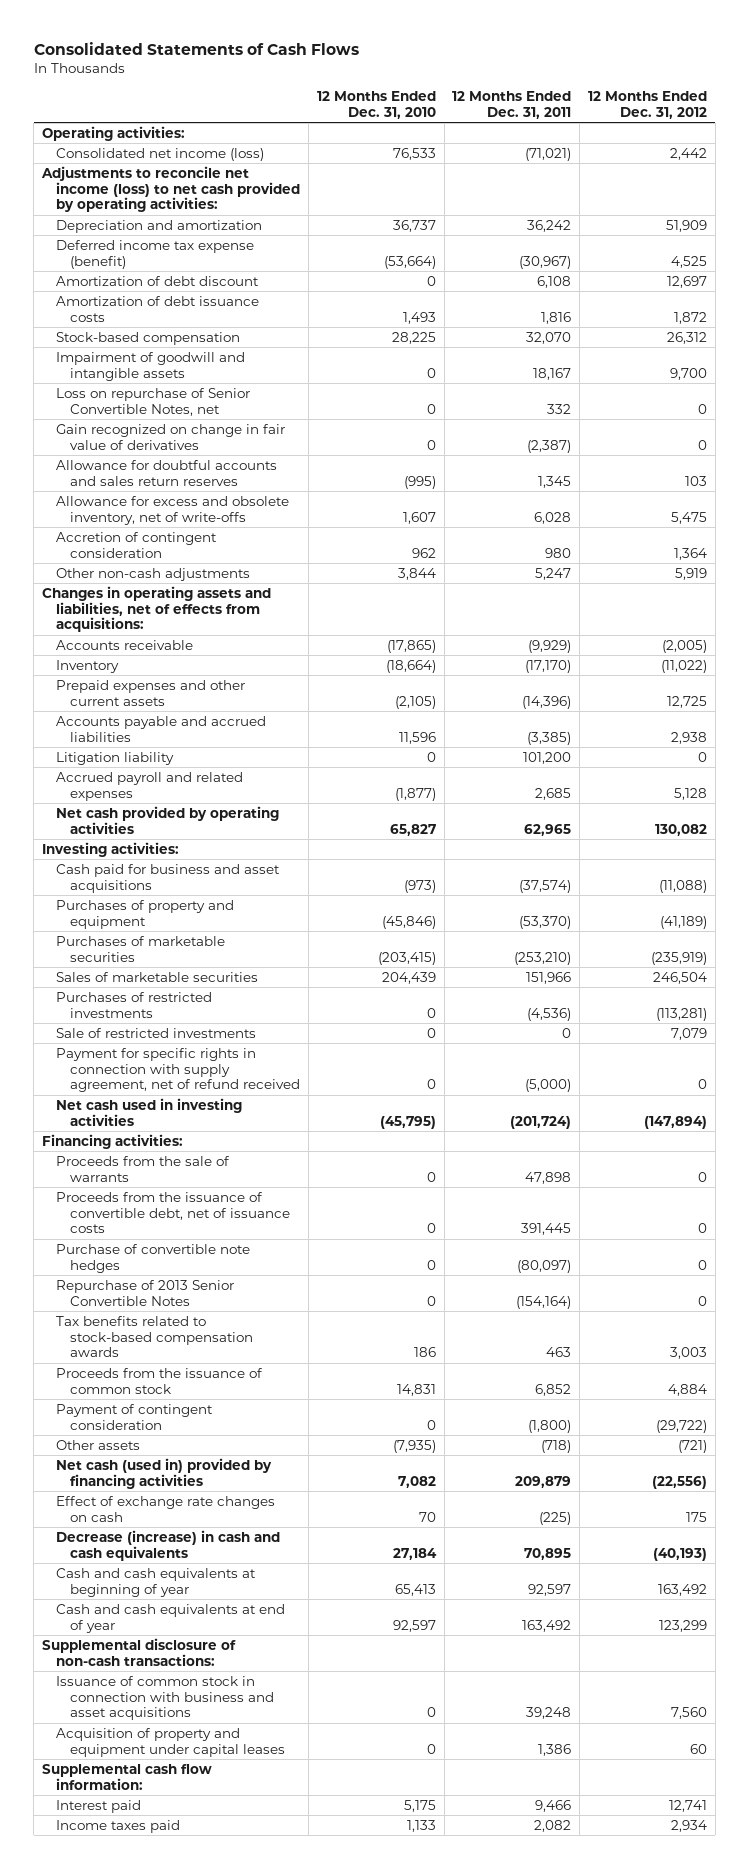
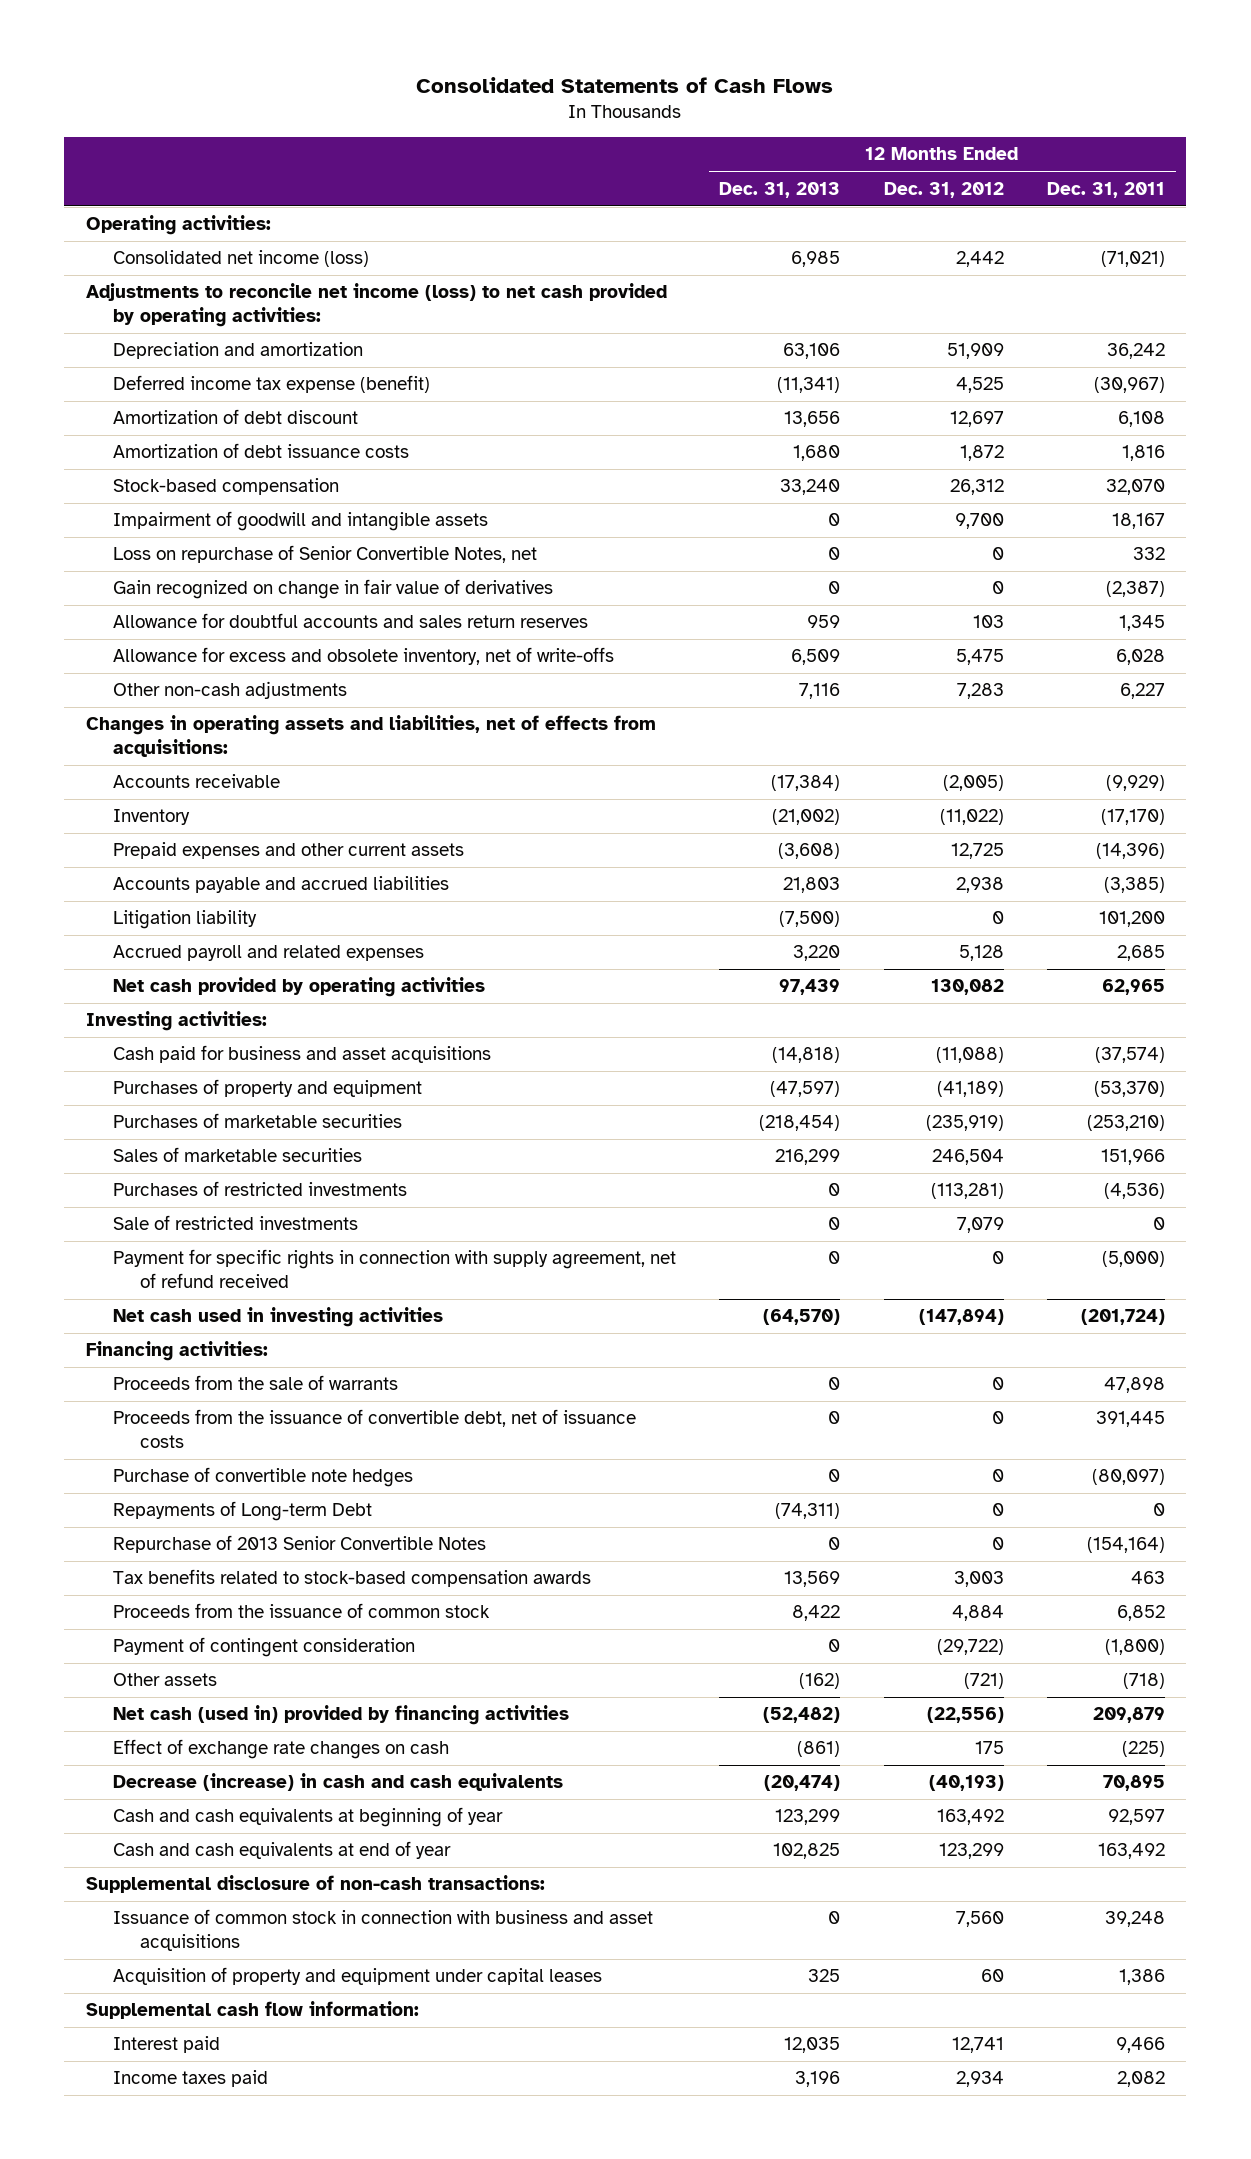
[316,91,436,119] 12 Months Ended Dec. 31, 2010 -> none
none -> [719,181,841,198] Dec. 31, 2013
[56,531,218,558] Accretion of contingent consideration -> none
[535,567,572,580] 5,247 -> [1119,683,1165,700] 6,227
[675,567,708,580] 5,919 -> [956,683,1004,700] 7,283
none -> [113,1501,373,1522] Repayments of Long-term Debt

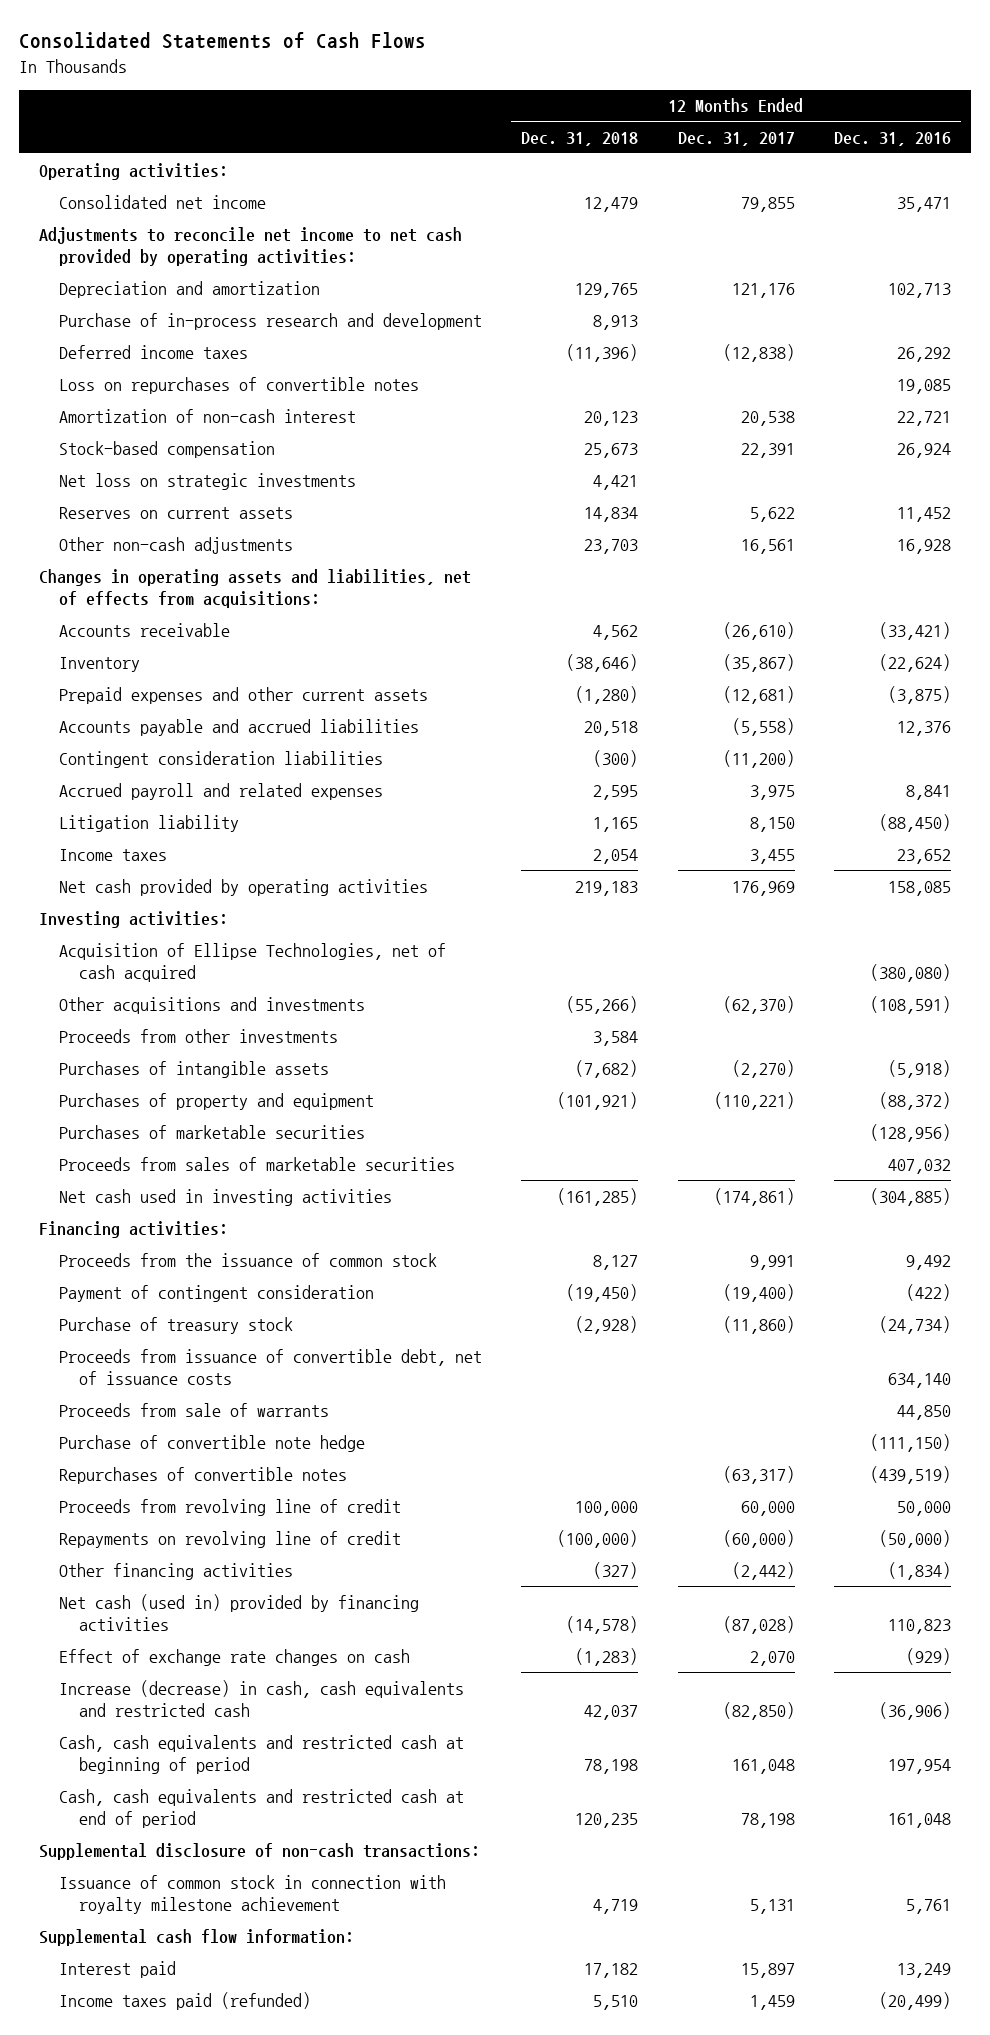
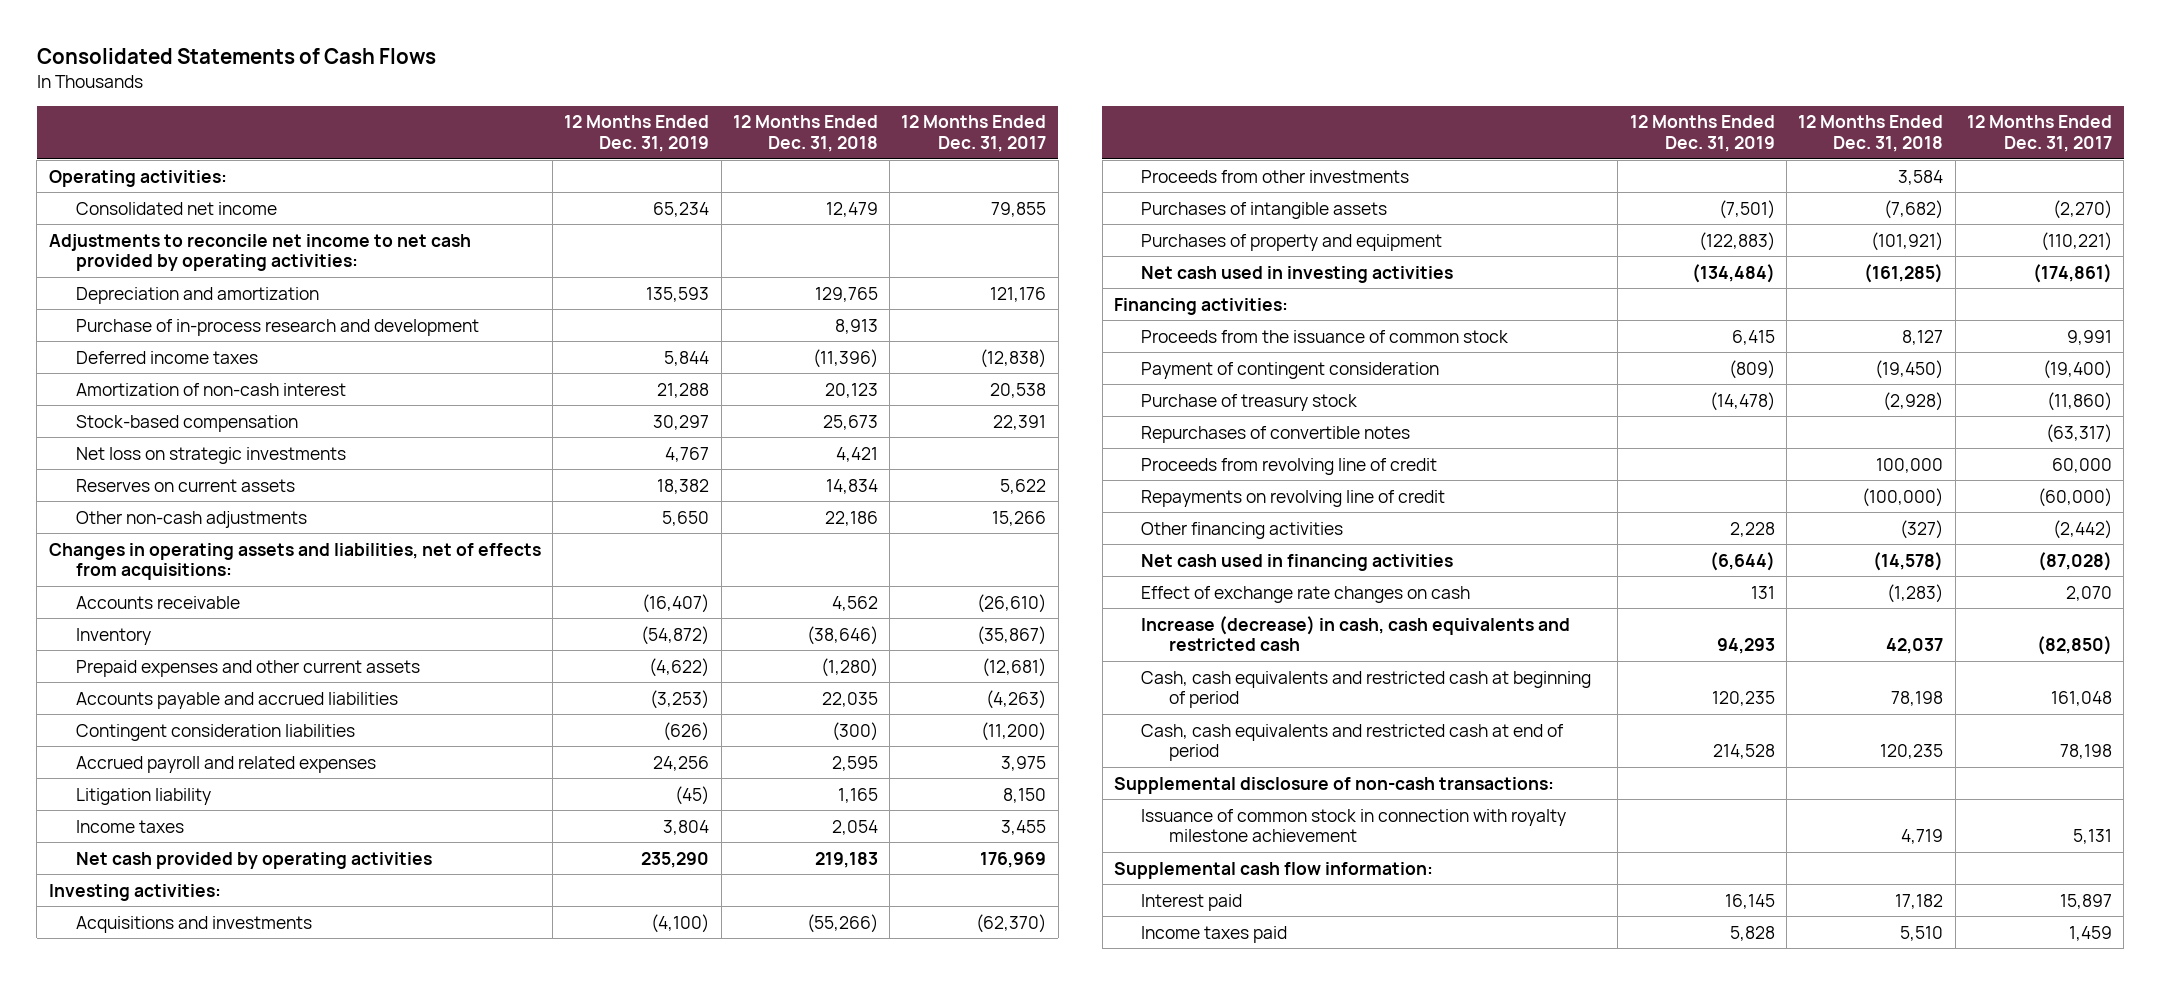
[834,131,952,146] Dec. 31, 2016 -> none
none -> [564,115,710,153] 12 Months Ended Dec. 31, 2019
[58,376,419,394] Loss on repurchases of convertible notes -> none
[584,538,639,554] 23,703 -> [824,510,878,526] 22,186
[740,538,795,554] 16,561 -> [992,510,1047,526] 15,266
[584,720,639,736] 20,518 -> [821,691,878,707] 22,035
[731,717,795,736] (5,558) -> [986,689,1047,709] (4,263)
[58,942,446,982] Acquisition of Ellipse Technologies, net of cash acquired -> none
[58,996,365,1014] Other acquisitions and investments -> [76,915,313,933] Acquisitions and investments
[58,1124,365,1139] Purchases of marketable securities -> none
[58,1156,455,1171] Proceeds from sales of marketable securities -> none
[58,1348,482,1385] Proceeds from issuance of convertible debt, net of issuance costs -> none
[58,1402,329,1417] Proceeds from sale of warrants -> none
[58,1434,365,1452] Purchase of convertible note hedge -> none
[58,1593,419,1631] Net cash (used in) provided by financing activities -> [1141,553,1454,571] Net cash used in financing activities
[58,1991,311,2010] Income taxes paid (refunded) -> [1141,925,1288,943] Income taxes paid

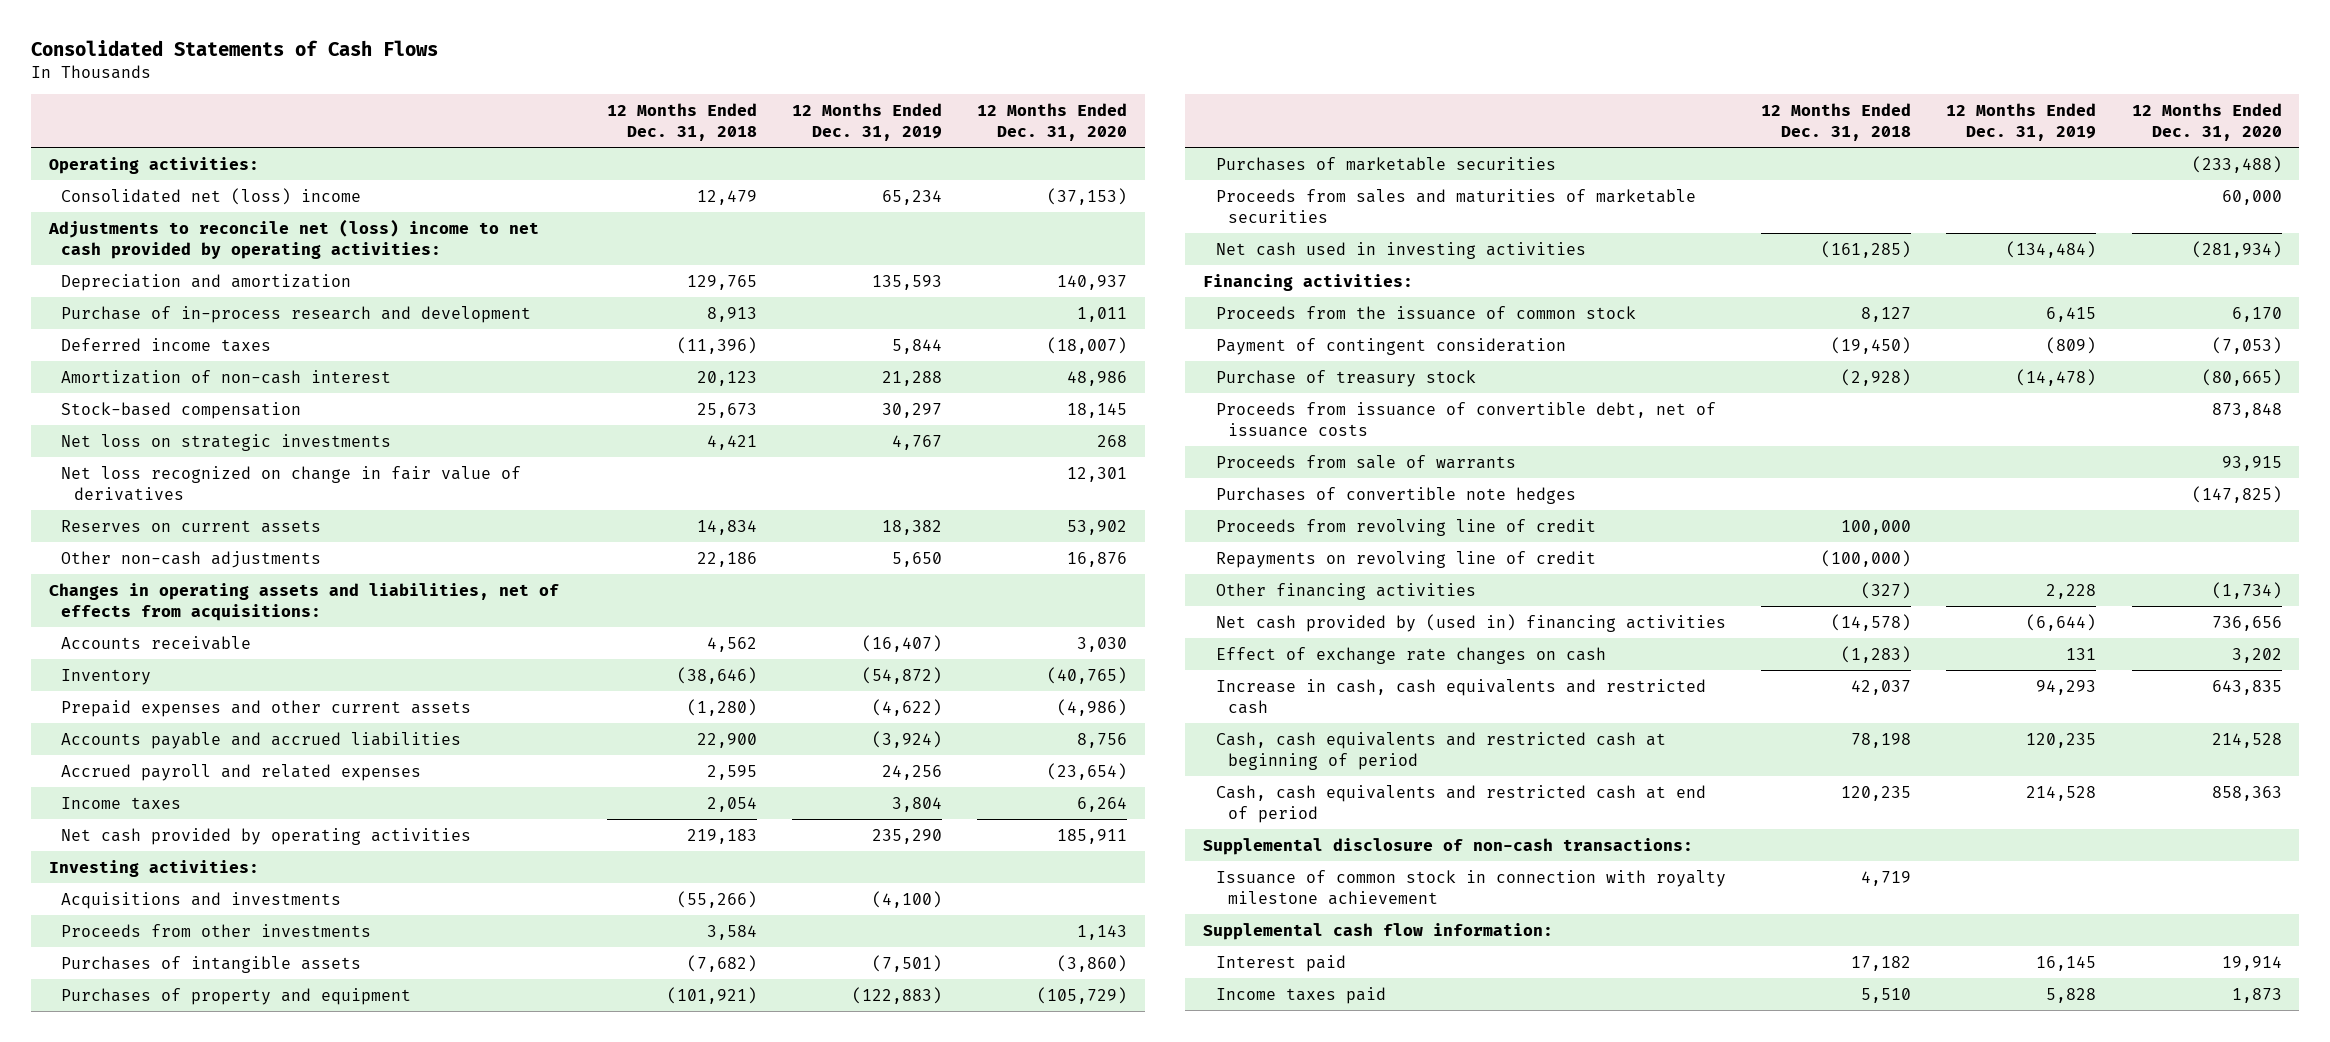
[901,115,1047,153] 12 Months Ended Dec. 31, 2017 -> none
none -> [977,102,1128,141] 12 Months Ended Dec. 31, 2020
[76,201,278,215] Consolidated net income -> [61,187,362,205] Consolidated net (loss) income
[48,233,471,272] Adjustments to reconcile net income to net cash provided by operating activities: -> [47,218,539,259] Adjustments to reconcile net (loss) income to net cash provided by operating activities:
none -> [61,465,522,501] Net loss recognized on change in fair value of derivatives
[76,723,356,741] Contingent consideration liabilities -> none
[650,689,710,709] (3,253) -> [871,730,942,748] (3,924)
[821,691,878,707] 22,035 -> [696,732,757,748] 22,900
[76,787,212,805] Litigation liability -> none
none -> [1215,156,1556,171] Purchases of marketable securities
none -> [1215,188,1696,223] Proceeds from sales and maturities of marketable securities
none -> [1215,401,1716,437] Proceeds from issuance of convertible debt, net of issuance costs
none -> [1215,454,1516,469] Proceeds from sale of warrants
[1141,425,1411,443] Repurchases of convertible notes -> [1215,486,1576,504] Purchases of convertible note hedges
[1141,553,1454,571] Net cash used in financing activities -> [1215,613,1726,632] Net cash provided by (used in) financing activities
[1141,615,1571,652] Increase (decrease) in cash, cash equivalents and restricted cash -> [1215,678,1706,714] Increase in cash, cash equivalents and restricted cash

